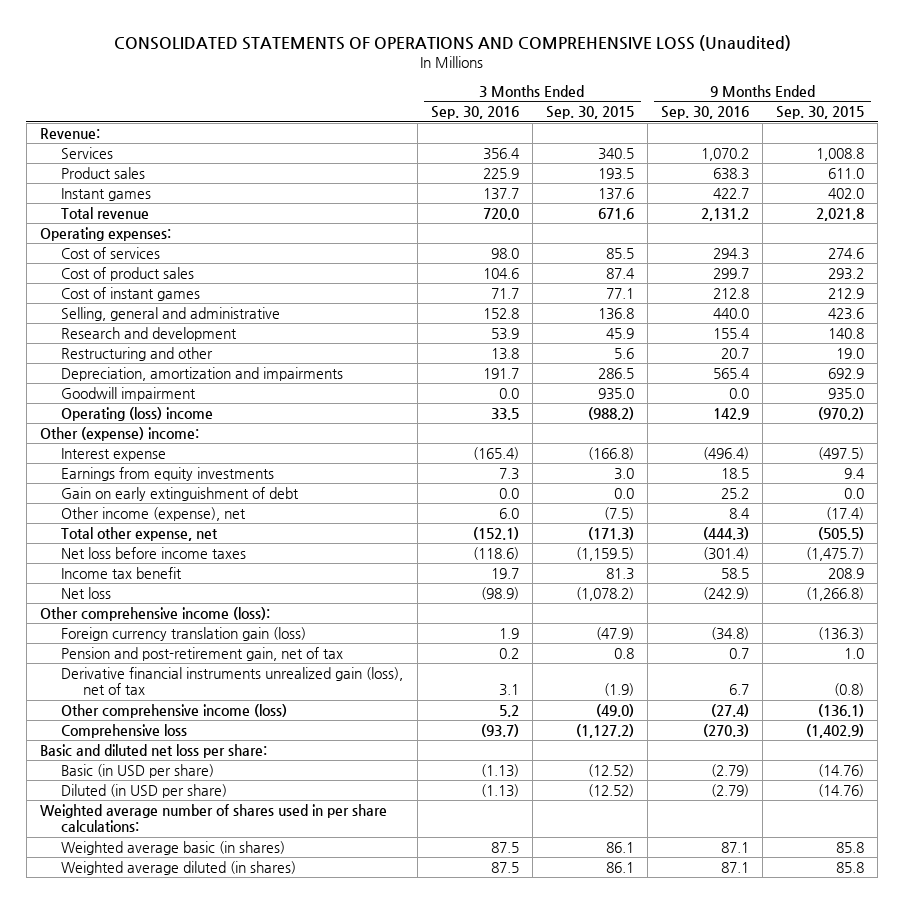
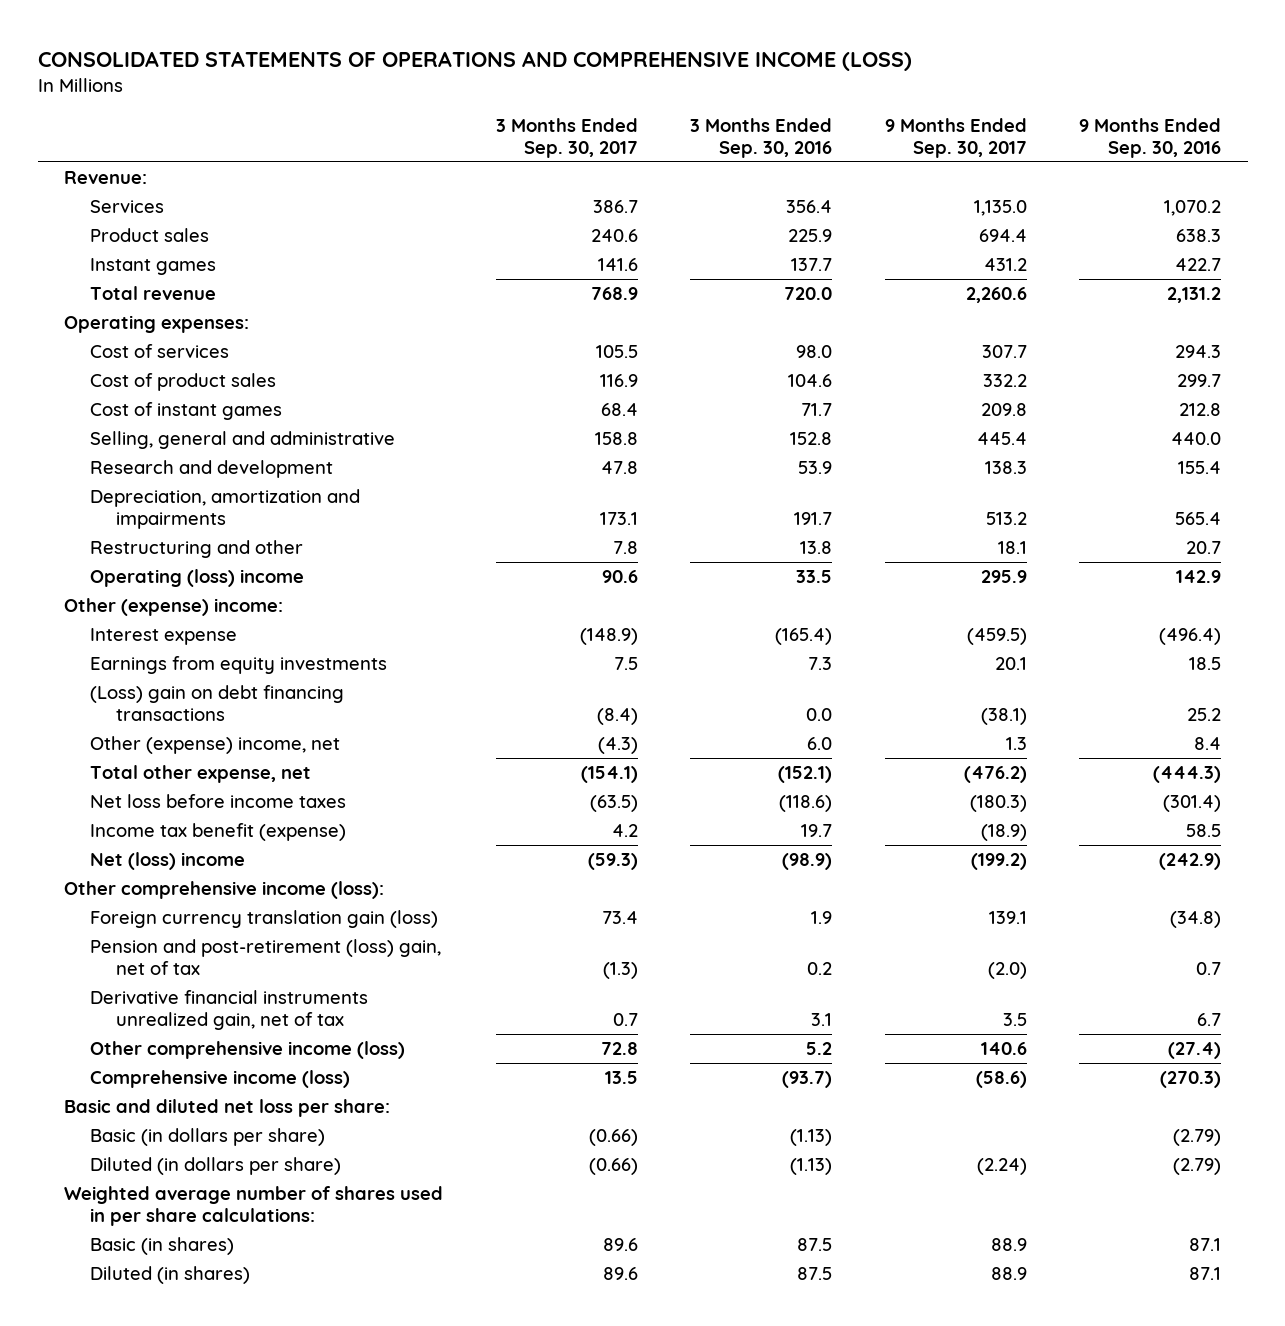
[113,35,791,52] CONSOLIDATED STATEMENTS OF OPERATIONS AND COMPREHENSIVE LOSS (Unaudited) -> [37,50,912,71] CONSOLIDATED STATEMENTS OF OPERATIONS AND COMPREHENSIVE INCOME (LOSS)
[545,106,634,120] Sep. 30, 2015 -> none
[776,106,865,120] Sep. 30, 2015 -> none
none -> [495,118,638,158] 3 Months Ended Sep. 30, 2017
none -> [884,118,1027,158] 9 Months Ended Sep. 30, 2017
[61,387,197,402] Goodwill impairment -> none
[61,347,214,362] Restructuring and other -> [89,540,303,559] Restructuring and other
[61,487,300,502] Gain on early extinguishment of debt -> [89,685,344,722] (Loss) gain on debt financing transactions
[61,507,247,522] Other income (expense), net -> [89,736,340,755] Other (expense) income, net
[61,567,183,580] Income tax benefit -> [89,823,346,842] Income tax benefit (expense)
[61,587,112,600] Net loss -> [89,852,245,871] Net (loss) income
[61,647,344,662] Pension and post-retirement gain, net of tax -> [89,939,441,976] Pension and post-retirement (loss) gain, net of tax
[61,667,404,696] Derivative financial instruments unrealized gain (loss), net of tax -> [89,990,368,1031] Derivative financial instruments unrealized gain, net of tax
[61,724,188,739] Comprehensive loss -> [89,1070,350,1089] Comprehensive income (loss)
[61,764,215,779] Basic (in USD per share) -> [89,1128,325,1147] Basic (in dollars per share)
[61,784,228,799] Diluted (in USD per share) -> [89,1157,341,1176] Diluted (in dollars per share)
[61,841,286,856] Weighted average basic (in shares) -> [89,1237,234,1256] Basic (in shares)
[61,861,297,876] Weighted average diluted (in shares) -> [89,1266,250,1285] Diluted (in shares)

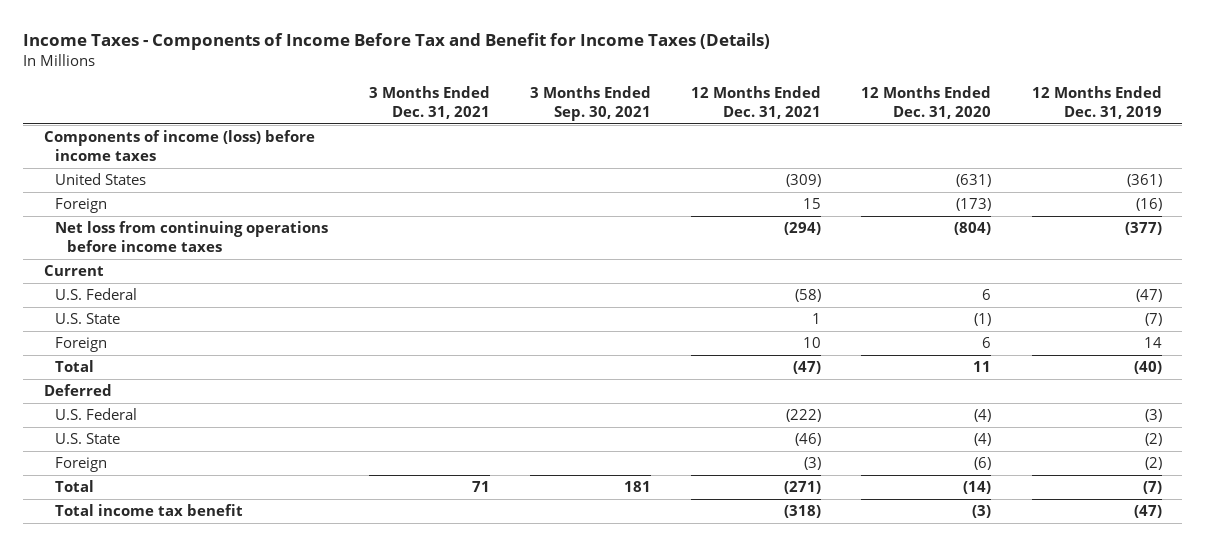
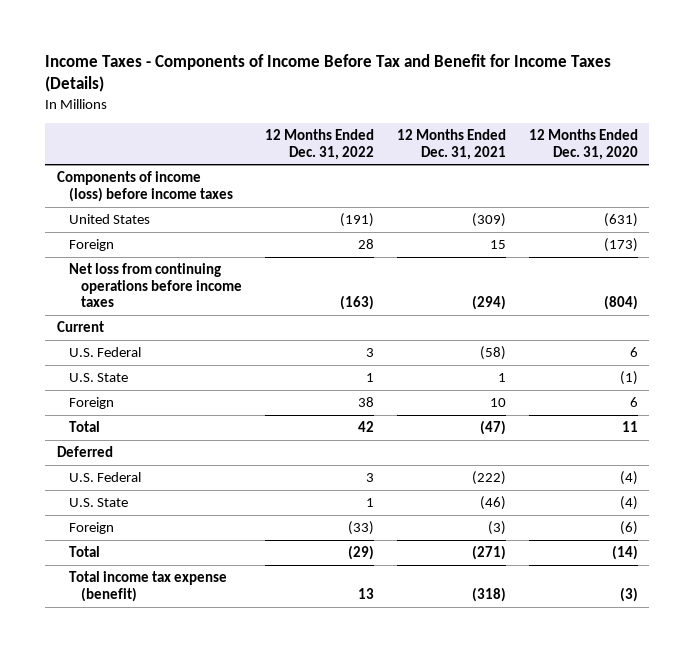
[368,86,490,119] 3 Months Ended Dec. 31, 2021 -> none
[529,86,651,121] 3 Months Ended Sep. 30, 2021 -> none
[1031,86,1162,119] 12 Months Ended Dec. 31, 2019 -> none
none -> [264,129,374,160] 12 Months Ended Dec. 31, 2022
[55,504,244,517] Total income tax benefit -> [68,571,227,602] Total income tax expense (benefit)

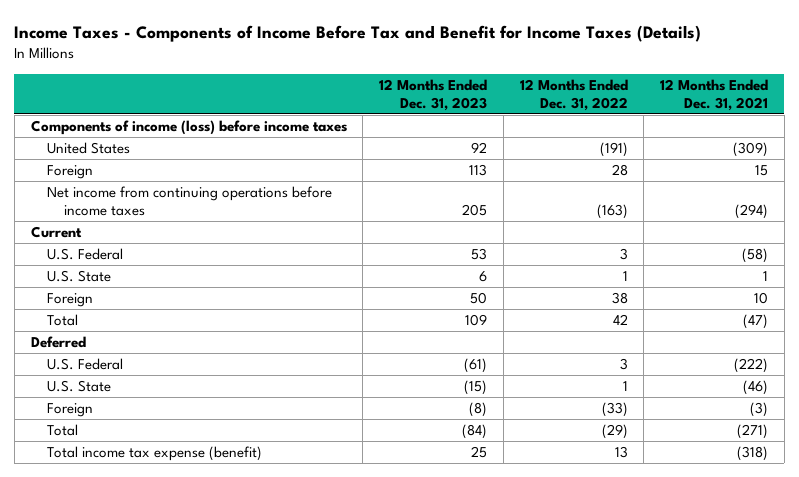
[528,129,638,160] 12 Months Ended Dec. 31, 2020 -> none
none -> [379,78,488,111] 12 Months Ended Dec. 31, 2023
[68,263,242,308] Net loss from continuing operations before income taxes -> [47,186,333,217] Net income from continuing operations before income taxes

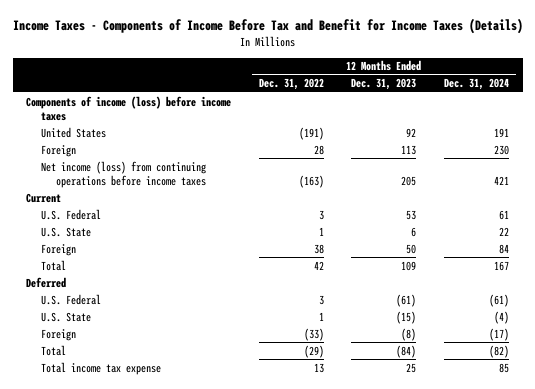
[660,78,769,111] 12 Months Ended Dec. 31, 2021 -> none
none -> [444,78,510,91] Dec. 31, 2024
[47,186,333,217] Net income from continuing operations before income taxes -> [41,160,207,188] Net income (loss) from continuing operations before income taxes
[47,446,263,462] Total income tax expense (benefit) -> [41,361,162,375] Total income tax expense

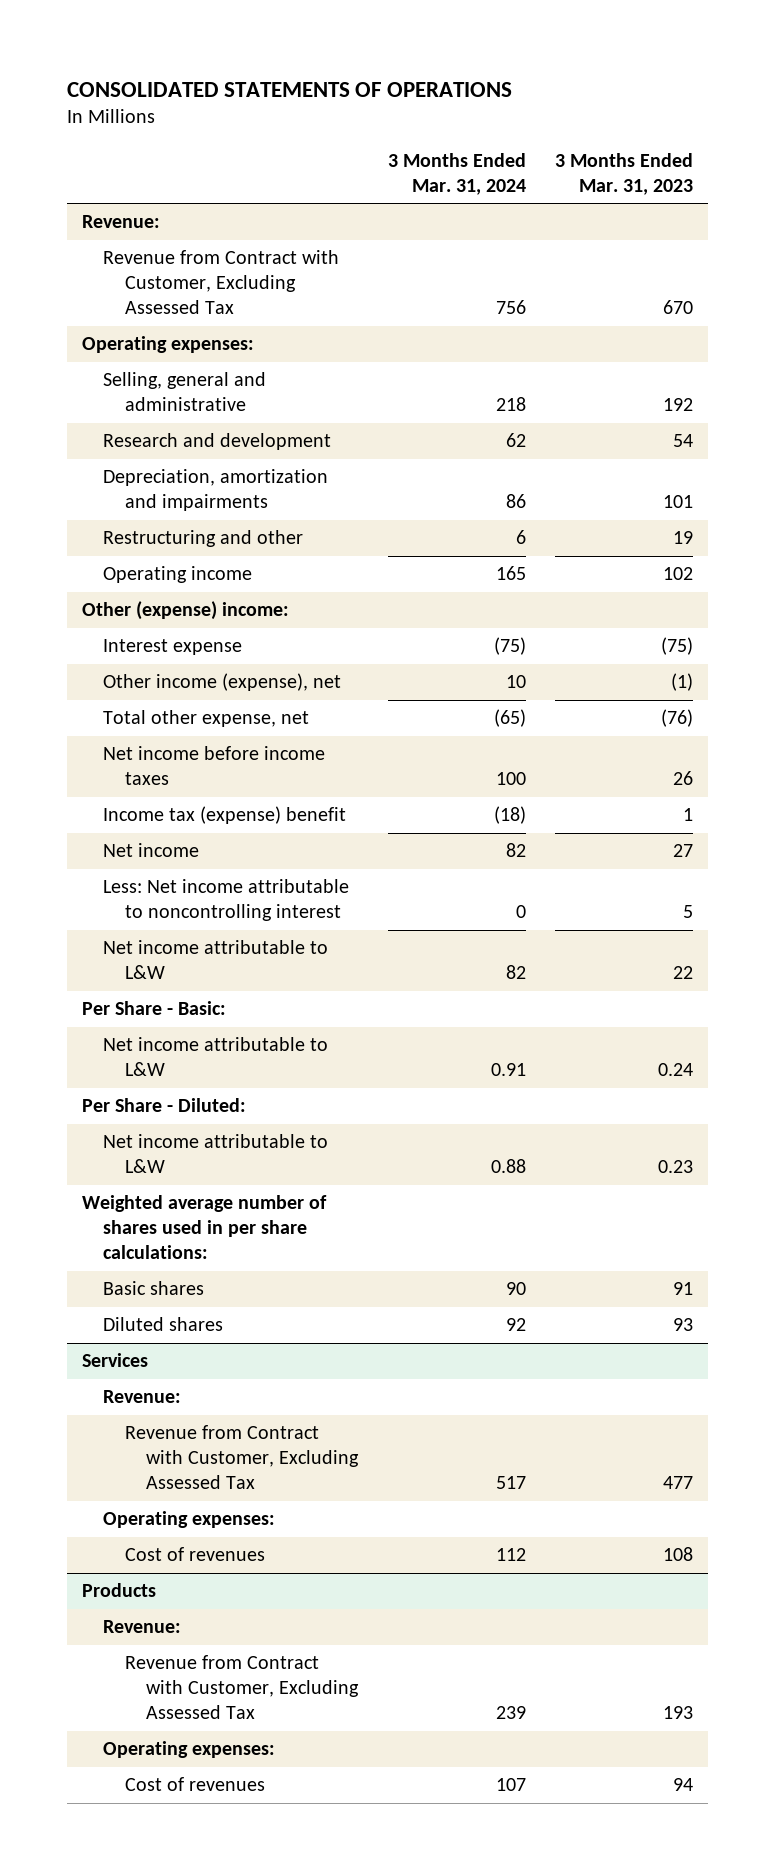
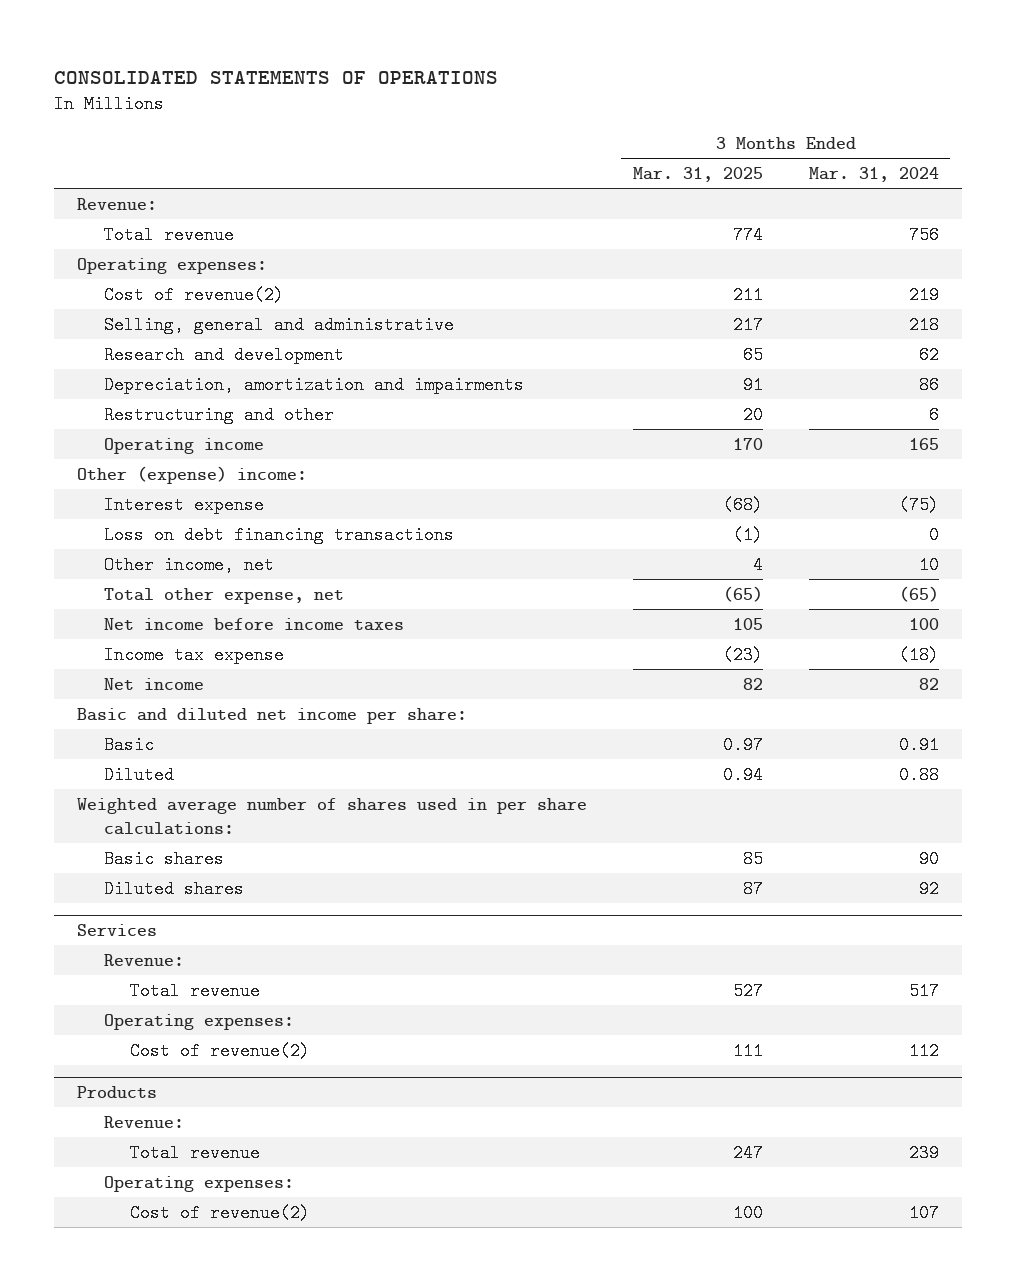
[554,152,693,195] 3 Months Ended Mar. 31, 2023 -> none
none -> [632,167,763,183] Mar. 31, 2025
[103,250,340,315] Revenue from Contract with Customer, Excluding Assessed Tax -> [103,225,234,244] Total revenue
none -> [103,285,284,304] Cost of revenue(2)
none -> [103,525,454,544] Loss on debt financing transactions
[103,673,342,692] Other income (expense), net -> [103,555,274,574] Other income, net
[103,806,347,825] Income tax (expense) benefit -> [103,645,284,664] Income tax expense
[103,879,350,922] Less: Net income attributable to noncontrolling interest -> none
[103,940,329,980] Net income attributable to L&W -> none
[81,1098,246,1113] Per Share - Diluted: -> none
[81,1001,226,1016] Per Share - Basic: -> [77,707,468,724] Basic and diluted net income per share:
[103,1037,329,1077] Net income attributable to L&W -> [103,735,154,754] Basic
[103,1134,329,1174] Net income attributable to L&W -> [103,765,174,784] Diluted
[124,1425,360,1490] Revenue from Contract with Customer, Excluding Assessed Tax -> [130,981,261,1000] Total revenue
[124,1547,265,1562] Cost of revenues -> [130,1041,311,1060] Cost of revenue(2)
[124,1655,360,1720] Revenue from Contract with Customer, Excluding Assessed Tax -> [130,1143,261,1162] Total revenue
[124,1777,265,1792] Cost of revenues -> [130,1203,311,1222] Cost of revenue(2)

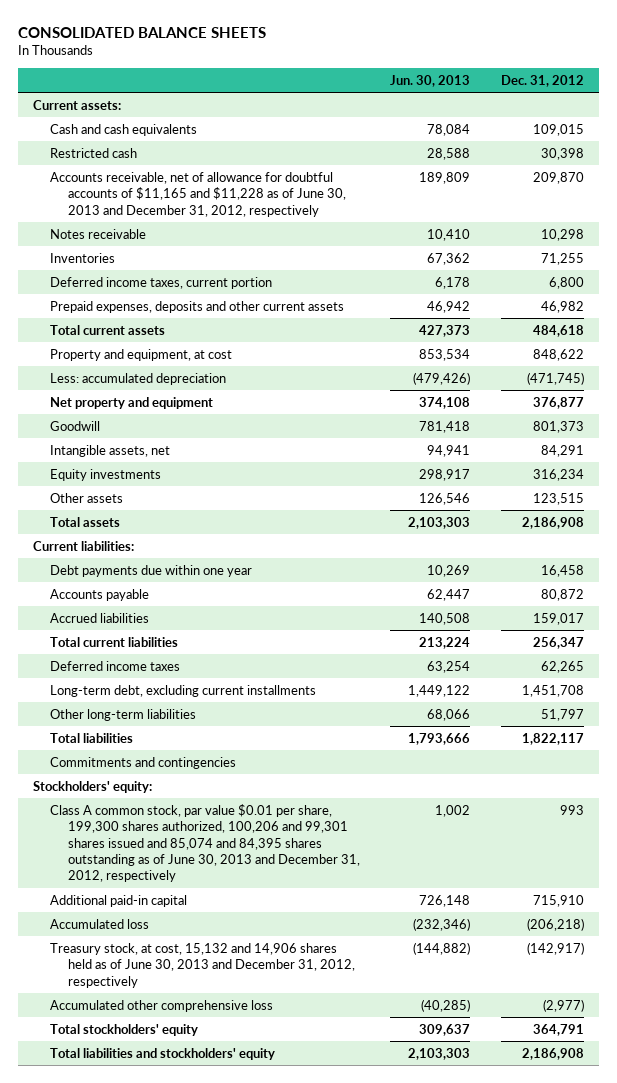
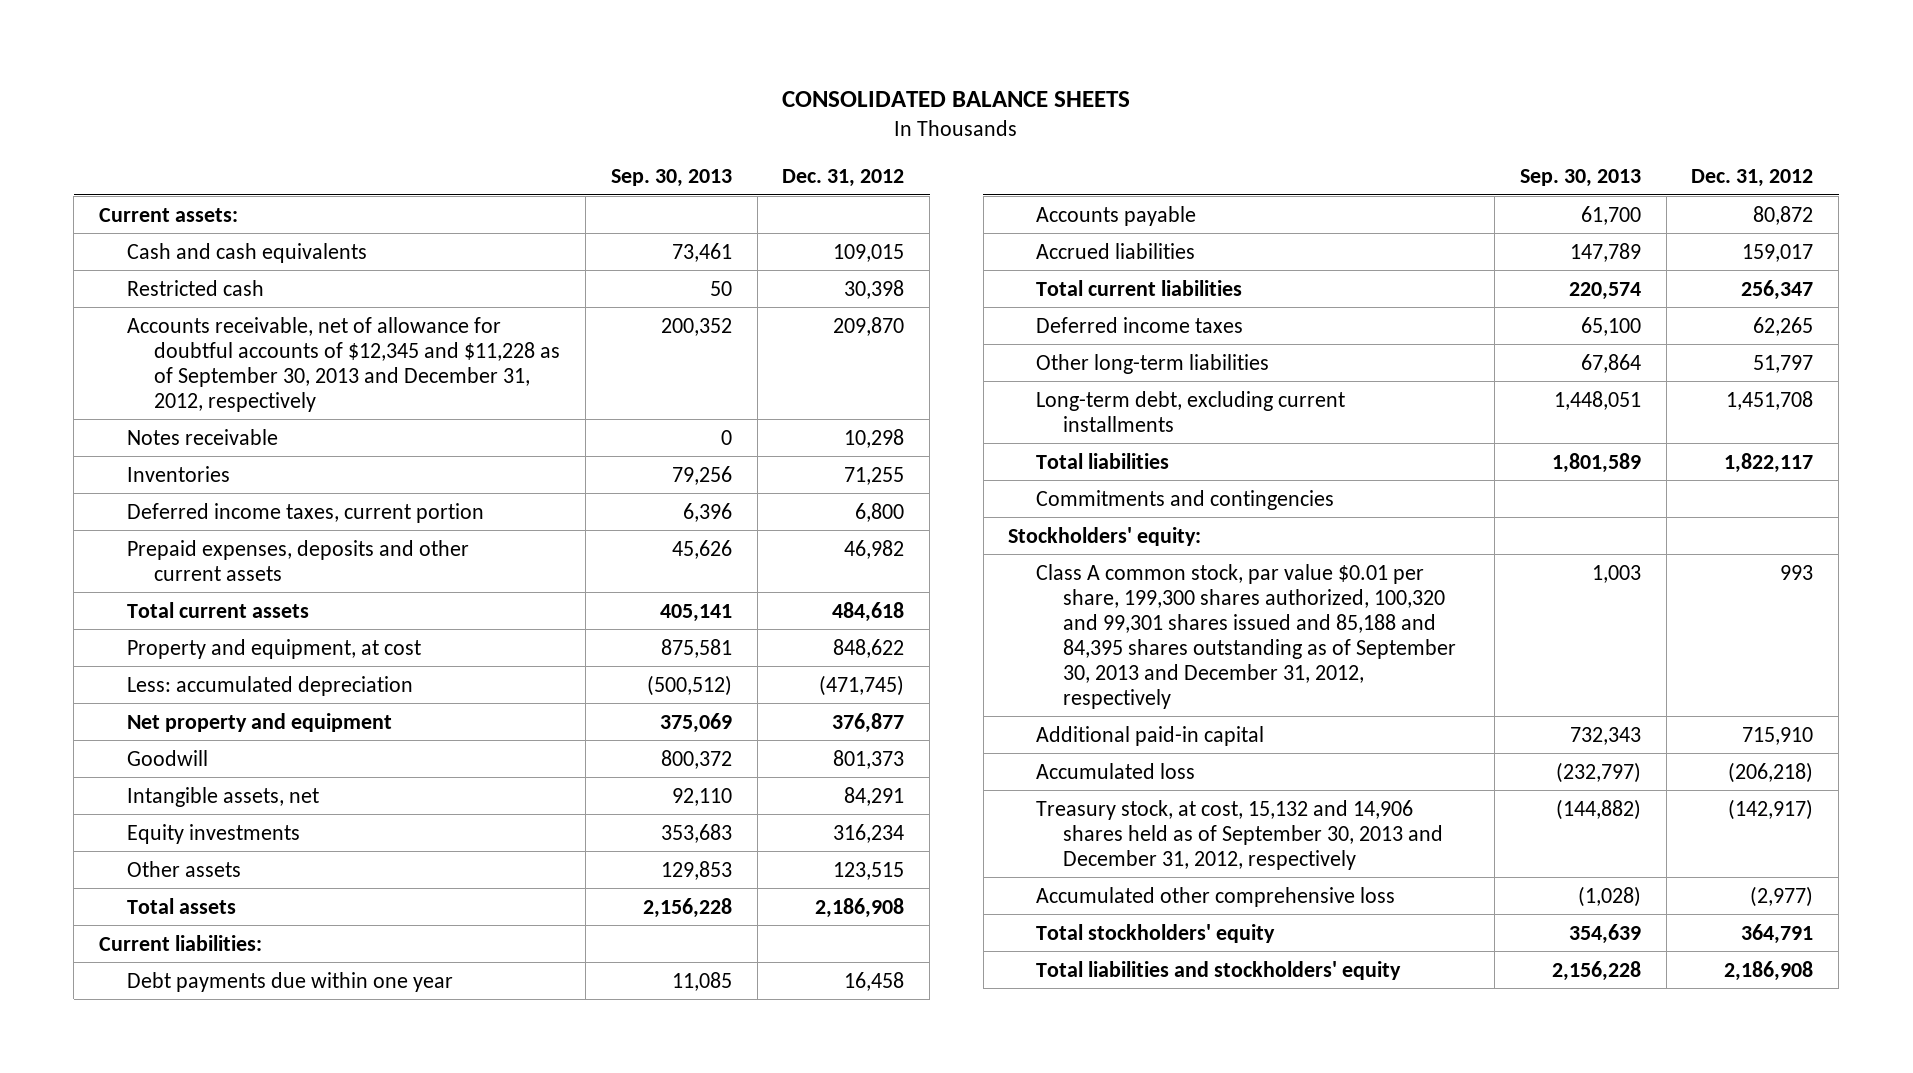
[390,74,471,87] Jun. 30, 2013 -> none
none -> [610,169,732,188] Sep. 30, 2013
[50,171,346,217] Accounts receivable, net of allowance for doubtful accounts of $11,165 and $11,228 as of June 30, 2013 and December 31, 2012, respectively -> [126,316,561,412] Accounts receivable, net of allowance for doubtful accounts of $12,345 and $11,228 as of September 30, 2013 and December 31, 2012, respectively
[50,684,317,697] Long-term debt, excluding current installments -> [1035,390,1345,432] Long-term debt, excluding current installments
[50,803,360,883] Class A common stock, par value $0.01 per share, 199,300 shares authorized, 100,206 and 99,301 shares issued and 85,074 and 84,395 shares outstanding as of June 30, 2013 and December 31, 2012, respectively -> [1035,563,1457,709] Class A common stock, par value $0.01 per share, 199,300 shares authorized, 100,320 and 99,301 shares issued and 85,188 and 84,395 shares outstanding as of September 30, 2013 and December 31, 2012, respectively
[50,942,355,988] Treasury stock, at cost, 15,132 and 14,906 shares held as of June 30, 2013 and December 31, 2012, respectively -> [1035,799,1444,870] Treasury stock, at cost, 15,132 and 14,906 shares held as of September 30, 2013 and December 31, 2012, respectively

